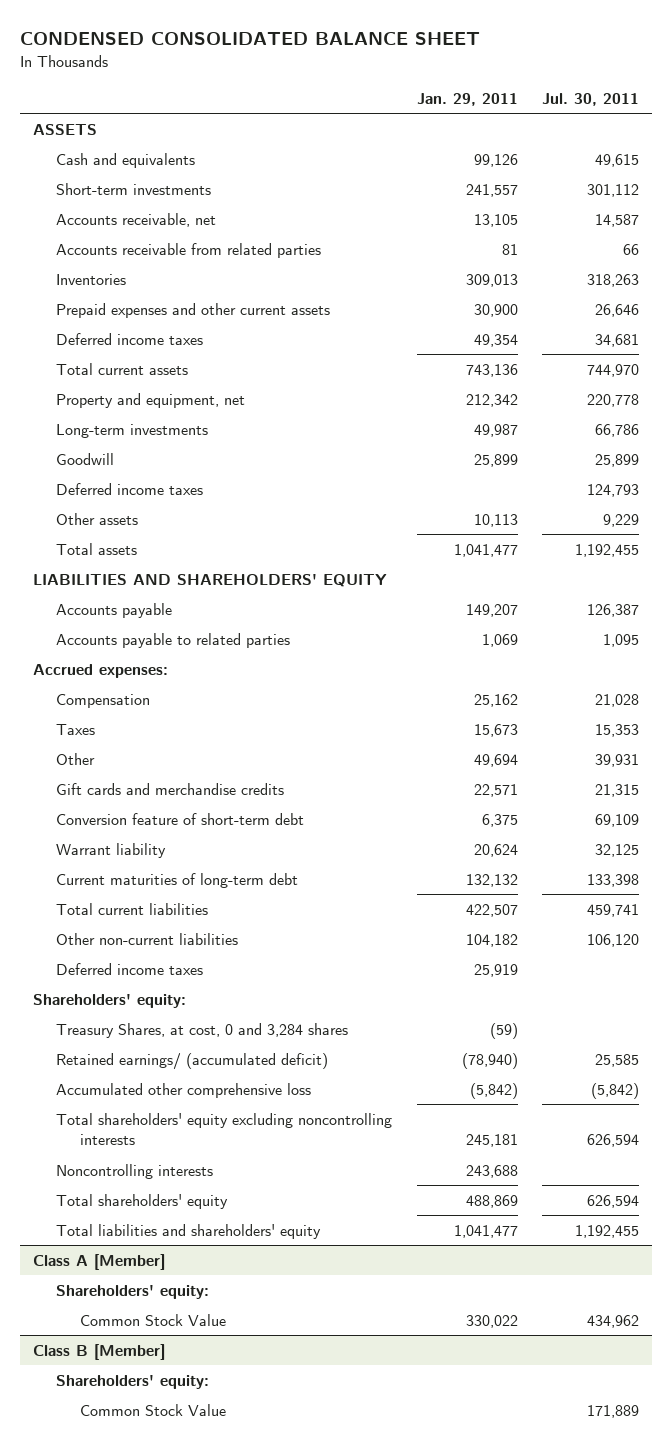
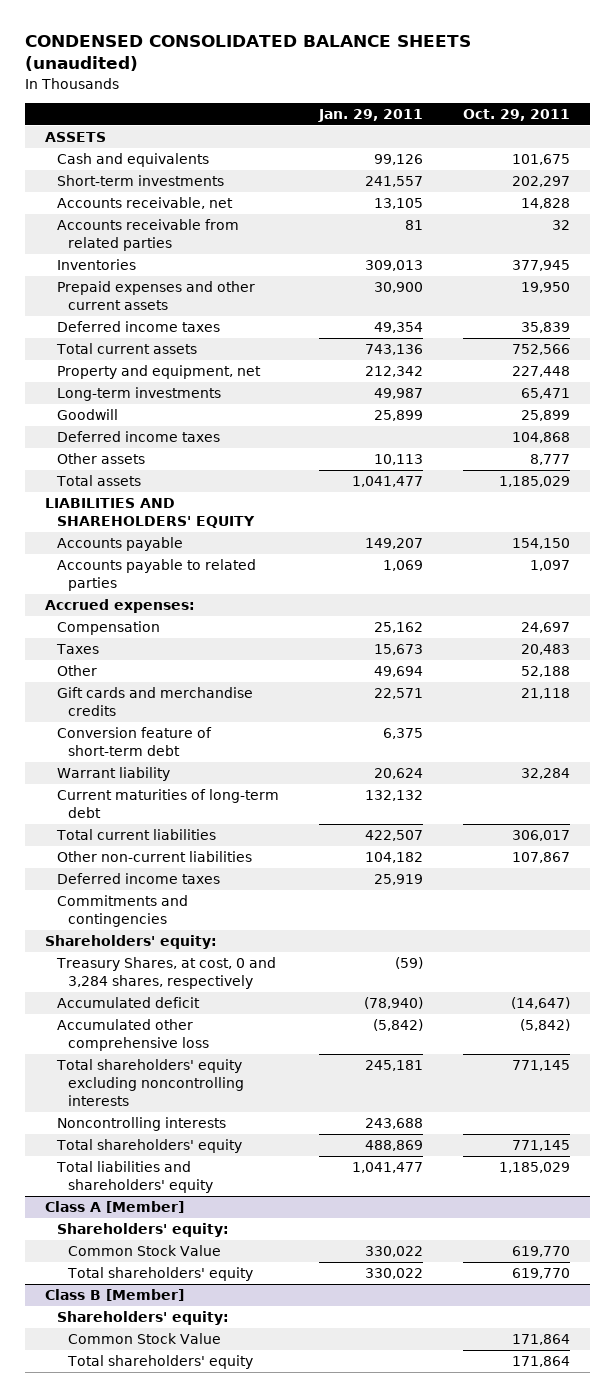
[20,32,481,46] CONDENSED CONSOLIDATED BALANCE SHEET -> [25,35,472,72] CONDENSED CONSOLIDATED BALANCE SHEETS (unaudited)
[542,92,640,106] Jul. 30, 2011 -> none
none -> [462,108,570,121] Oct. 29, 2011
none -> [56,895,188,927] Commitments and contingencies
[56,1022,349,1038] Treasury Shares, at cost, 0 and 3,284 shares -> [55,957,276,989] Treasury Shares, at cost, 0 and 3,284 shares, respectively
[56,1052,329,1070] Retained earnings/ (accumulated deficit) -> [56,997,200,1009] Accumulated deficit
none -> [66,1267,253,1282] Total shareholders' equity
none -> [66,1355,253,1370] Total shareholders' equity

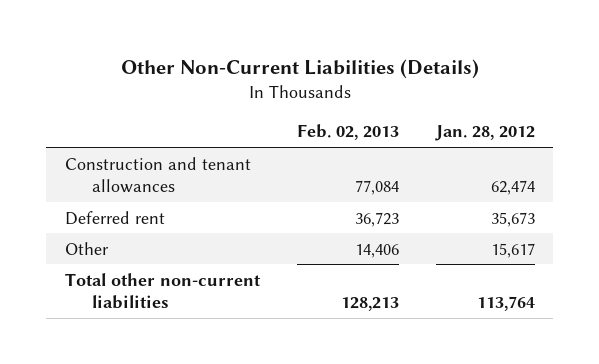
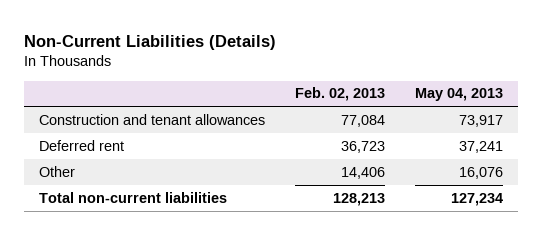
[120,58,479,79] Other Non-Current Liabilities (Details) -> [24,34,277,50] Non-Current Liabilities (Details)
[434,125,535,142] Jan. 28, 2012 -> none
none -> [415,88,504,102] May 04, 2013
[64,272,261,310] Total other non-current liabilities -> [39,191,228,203] Total non-current liabilities

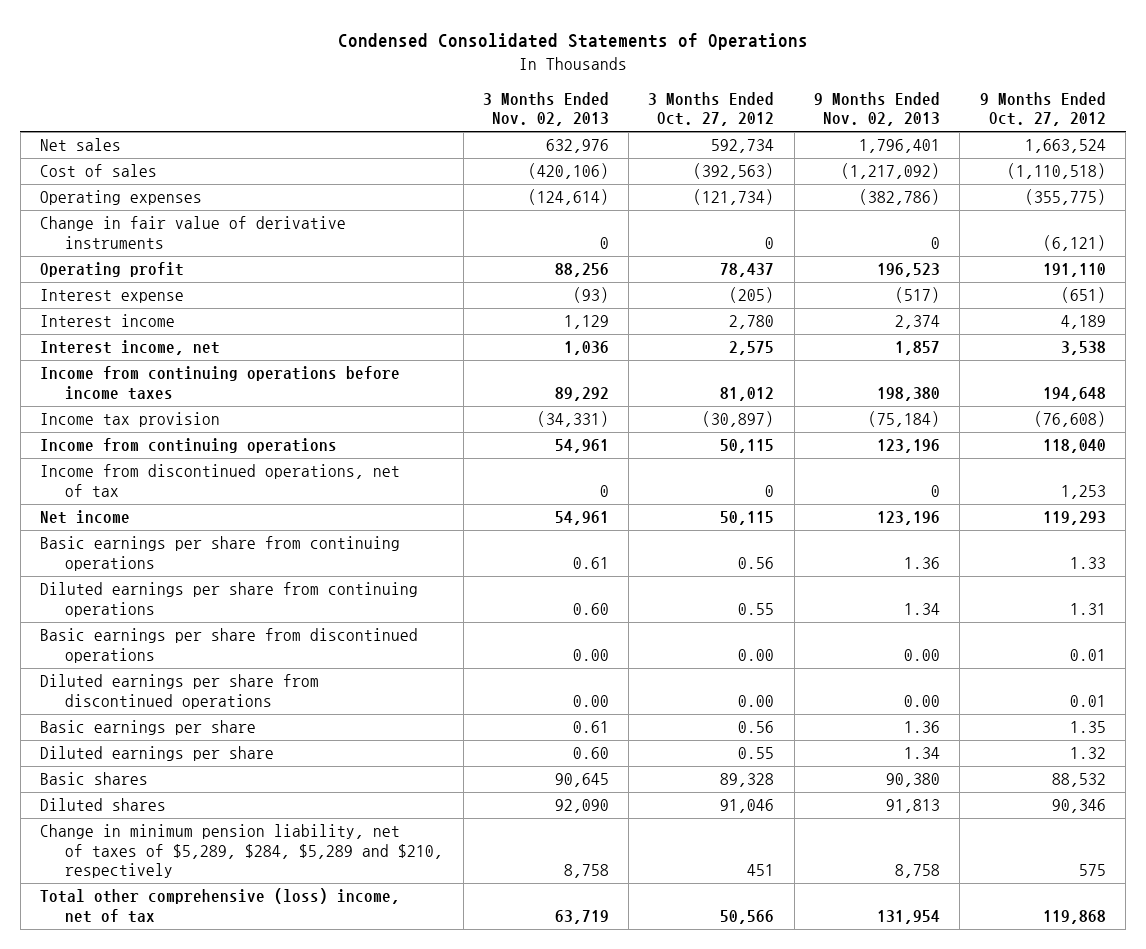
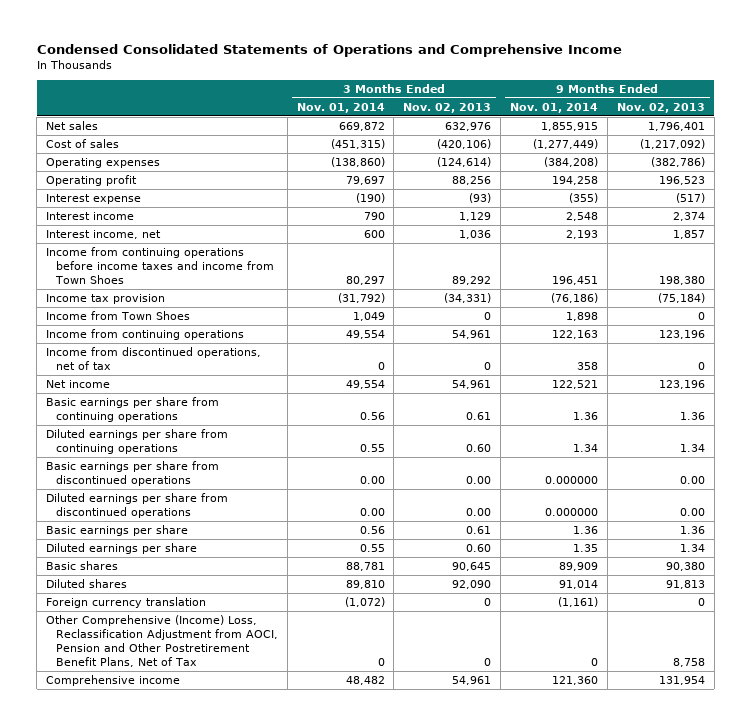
[337,33,808,51] Condensed Consolidated Statements of Operations -> [36,44,622,58] Condensed Consolidated Statements of Operations and Comprehensive Income
[648,91,775,127] 3 Months Ended Oct. 27, 2012 -> none
[979,91,1106,127] 9 Months Ended Oct. 27, 2012 -> none
none -> [296,102,385,113] Nov. 01, 2014
none -> [510,102,599,113] Nov. 01, 2014
[40,216,347,249] Change in fair value of derivative instruments -> none
[40,366,401,400] Income from continuing operations before income taxes -> [46,246,274,284] Income from continuing operations before income taxes and income from Town Shoes
none -> [46,310,191,320] Income from Town Shoes
[40,824,444,879] Change in minimum pension liability, net of taxes of $5,289, $284, $5,289 and $210, respectively -> none
[40,888,401,923] Total other comprehensive (loss) income, net of tax -> none
none -> [46,596,207,608] Foreign currency translation
none -> [46,614,278,667] Other Comprehensive (Income) Loss, Reclassification Adjustment from AOCI, Pension and Other Postretirement Benefit Plans, Net of Tax
none -> [46,674,181,686] Comprehensive income

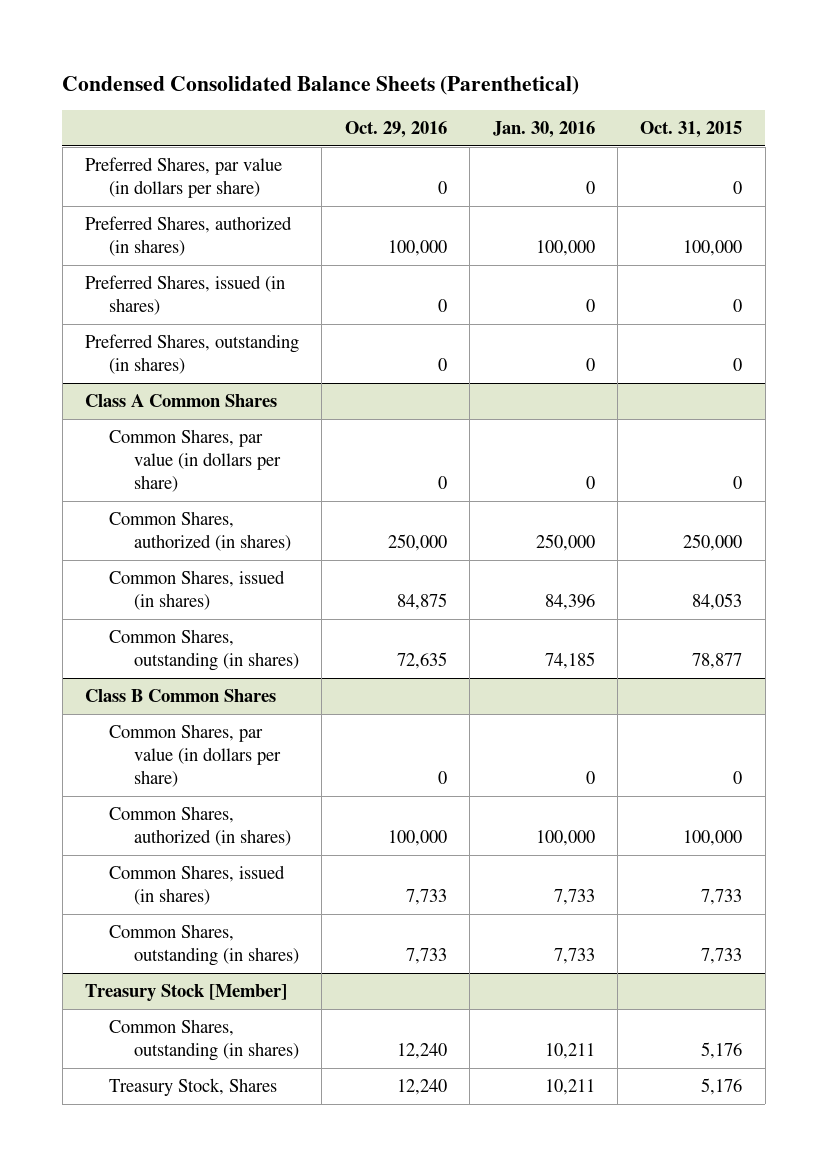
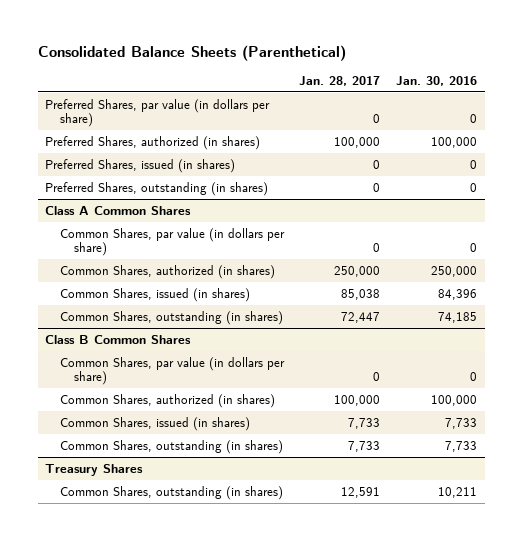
[62,76,580,96] Condensed Consolidated Balance Sheets (Parenthetical) -> [37,44,346,61] Consolidated Balance Sheets (Parenthetical)
[344,120,447,138] Oct. 29, 2016 -> none
[640,120,743,138] Oct. 31, 2015 -> none
none -> [299,76,381,87] Jan. 28, 2017
[85,984,288,1002] Treasury Stock [Member] -> [45,463,144,476] Treasury Shares
[109,1078,278,1097] Treasury Stock, Shares -> none

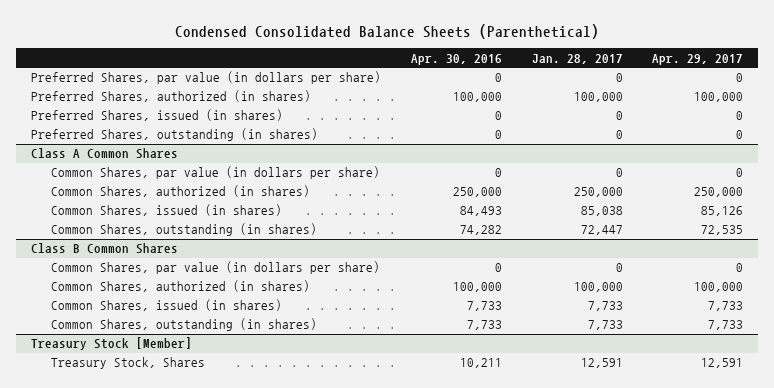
[37,44,346,61] Consolidated Balance Sheets (Parenthetical) -> [175,23,600,39] Condensed Consolidated Balance Sheets (Parenthetical)
[396,76,478,87] Jan. 30, 2016 -> none
none -> [410,53,502,65] Apr. 30, 2016
none -> [652,53,744,65] Apr. 29, 2017
[45,463,144,476] Treasury Shares -> [31,337,193,351] Treasury Stock [Member]
[59,485,283,500] Common Shares, outstanding (in shares) -> [50,357,205,370] Treasury Stock, Shares

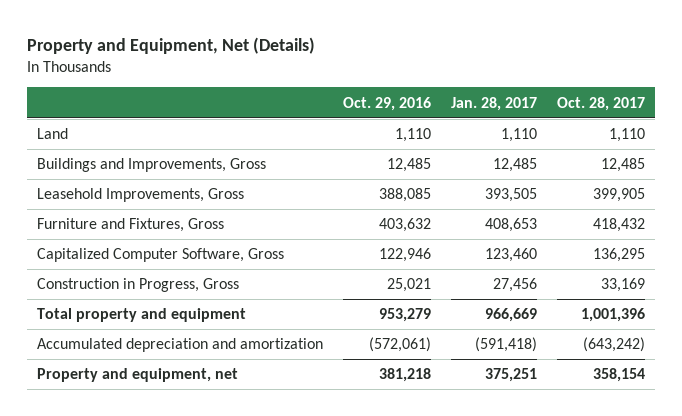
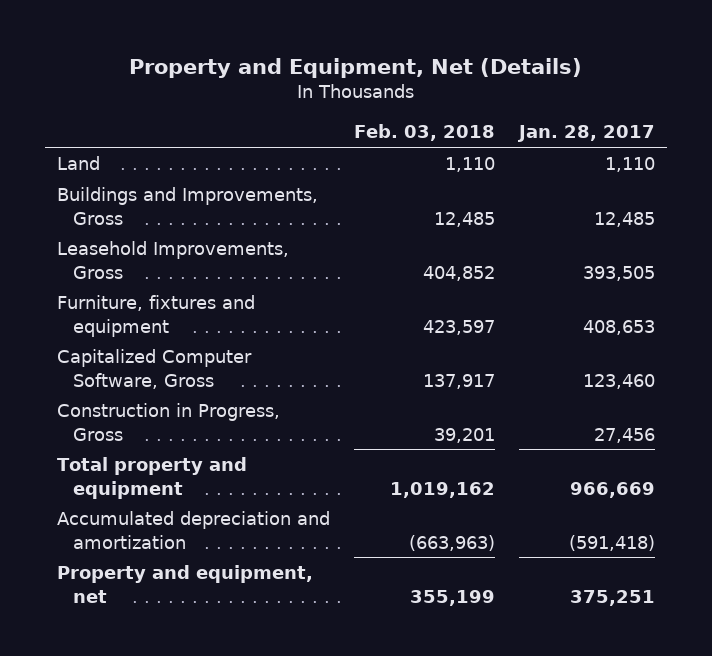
[342,96,431,111] Oct. 29, 2016 -> none
[557,96,646,111] Oct. 28, 2017 -> none
none -> [354,124,496,142] Feb. 03, 2018
[36,218,224,233] Furniture and Fixtures, Gross -> [57,295,256,337] Furniture, fixtures and equipment

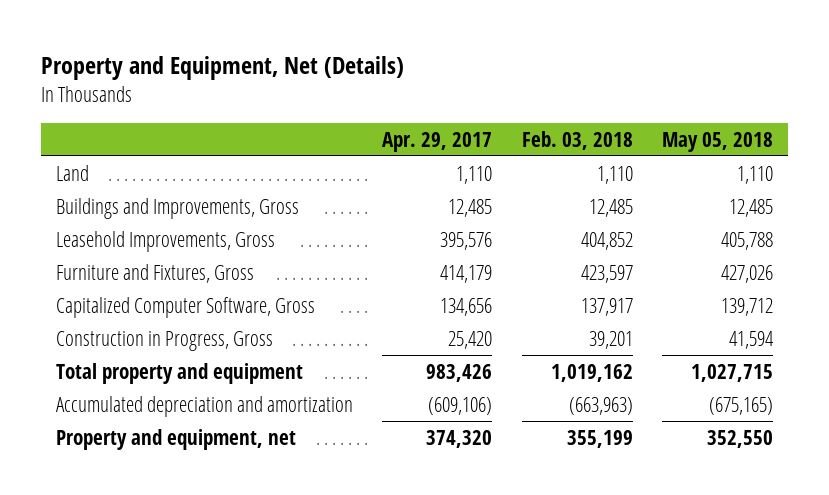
[516,125,655,143] Jan. 28, 2017 -> none
none -> [382,131,493,152] Apr. 29, 2017
none -> [662,131,774,152] May 05, 2018
[57,295,256,337] Furniture, fixtures and equipment -> [55,263,254,283] Furniture and Fixtures, Gross

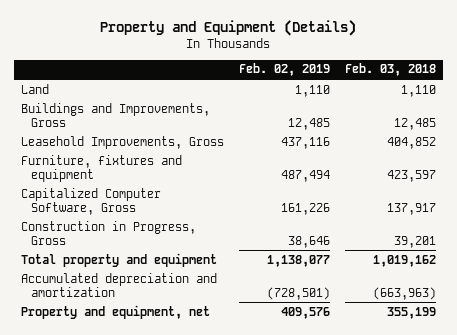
[41,55,405,80] Property and Equipment, Net (Details) -> [100,20,357,37] Property and Equipment (Details)
[382,131,493,152] Apr. 29, 2017 -> none
[662,131,774,152] May 05, 2018 -> none
none -> [238,63,330,77] Feb. 02, 2019
[55,263,254,283] Furniture and Fixtures, Gross -> [21,154,183,182] Furniture, fixtures and equipment

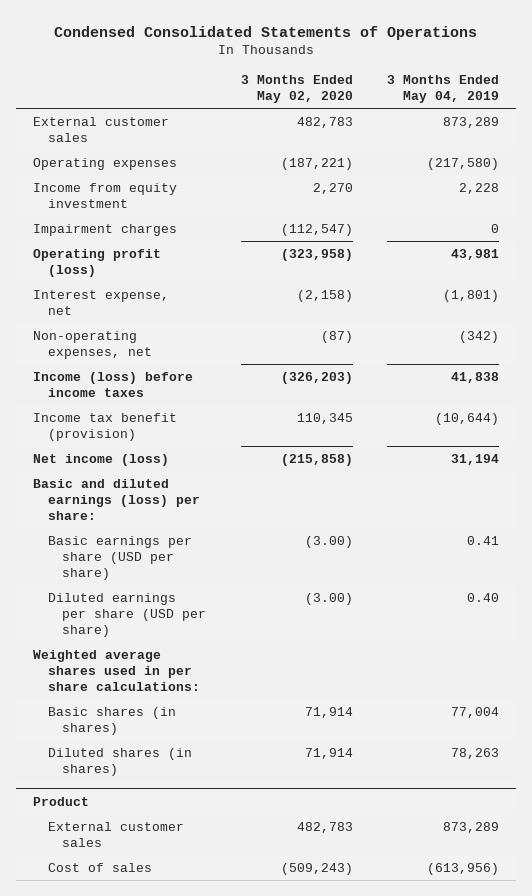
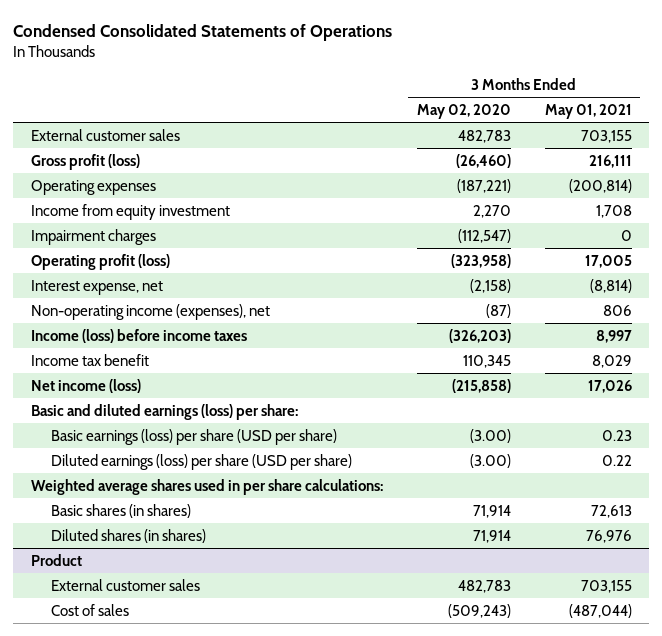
[386,75,499,104] 3 Months Ended May 04, 2019 -> none
none -> [544,103,632,119] May 01, 2021
none -> [30,153,140,170] Gross profit (loss)
[33,330,152,359] Non-operating expenses, net -> [30,303,270,320] Non-operating income (expenses), net
[33,412,178,441] Income tax benefit (provision) -> [30,353,149,366] Income tax benefit
[47,535,192,580] Basic earnings per share (USD per share) -> [51,428,338,445] Basic earnings (loss) per share (USD per share)
[47,592,207,637] Diluted earnings per share (USD per share) -> [51,453,353,470] Diluted earnings (loss) per share (USD per share)

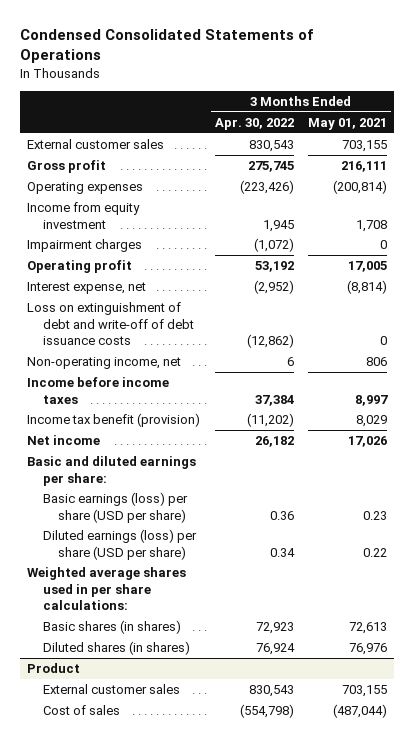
[416,103,511,119] May 02, 2020 -> none
none -> [214,117,294,130] Apr. 30, 2022
[30,153,140,170] Gross profit (loss) -> [27,160,107,174] Gross profit
[30,253,170,270] Operating profit (loss) -> [27,260,133,274] Operating profit
none -> [27,302,194,345] Loss on extinguishment of debt and write-off of debt issuance costs
[30,303,270,320] Non-operating income (expenses), net -> [27,357,182,370] Non-operating income, net
[30,328,247,343] Income (loss) before income taxes -> [27,377,170,404] Income before income taxes
[30,353,149,366] Income tax benefit -> [27,413,201,428] Income tax benefit (provision)
[30,378,141,393] Net income (loss) -> [27,435,101,446] Net income
[30,403,298,420] Basic and diluted earnings (loss) per share: -> [27,456,197,486] Basic and diluted earnings per share:

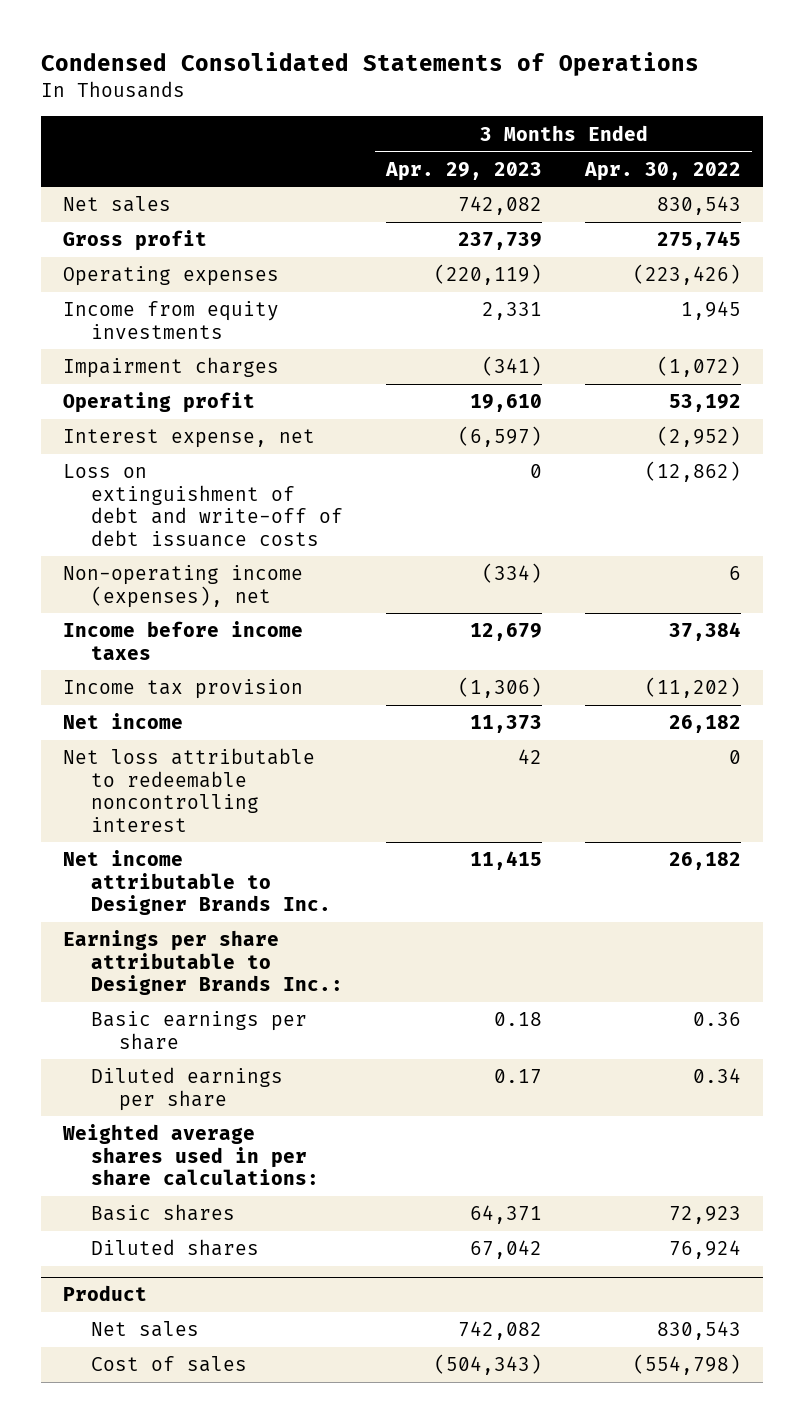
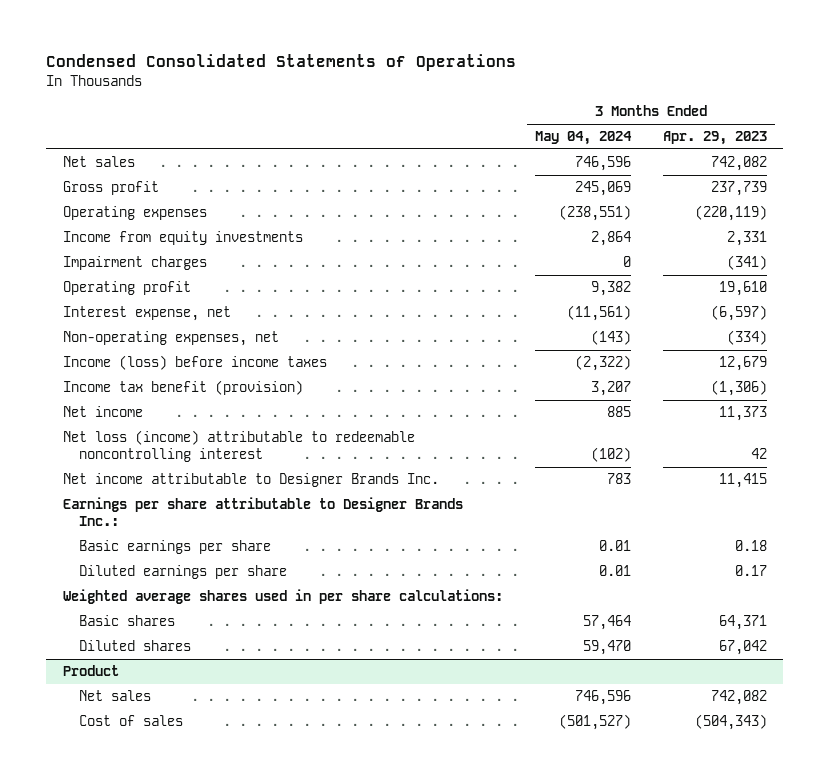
[584,161,742,181] Apr. 30, 2022 -> none
none -> [534,131,632,146] May 04, 2024
[63,464,343,547] Loss on extinguishment of debt and write-off of debt issuance costs -> none
[63,565,304,608] Non-operating income (expenses), net -> [62,331,279,347] Non-operating expenses, net
[63,621,304,660] Income before income taxes -> [62,355,327,371] Income (loss) before income taxes
[63,679,304,700] Income tax provision -> [62,380,303,396] Income tax benefit (provision)
[63,748,316,832] Net loss attributable to redeemable noncontrolling interest -> [62,430,415,463] Net loss (income) attributable to redeemable noncontrolling interest

